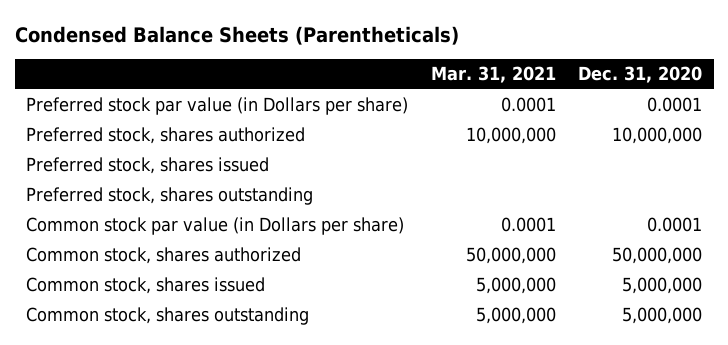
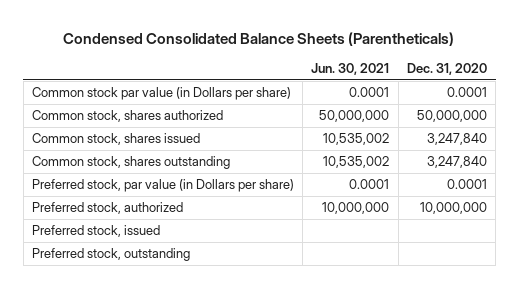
[14,25,459,45] Condensed Balance Sheets (Parentheticals) -> [63,31,455,46] Condensed Consolidated Balance Sheets (Parentheticals)
[430,66,556,84] Mar. 31, 2021 -> none
none -> [311,63,390,76] Jun. 30, 2021
[25,97,408,116] Preferred stock par value (in Dollars per share) -> none
[25,127,305,145] Preferred stock, shares authorized -> none
[25,157,269,175] Preferred stock, shares issued -> none
[25,187,313,206] Preferred stock, shares outstanding -> none
[622,277,703,295] 5,000,000 -> [426,133,487,146] 3,247,840
[622,307,703,325] 5,000,000 -> [426,156,487,169] 3,247,840
none -> [32,179,295,193] Preferred stock, par value (in Dollars per share)
none -> [32,202,184,215] Preferred stock, authorized
none -> [32,225,161,238] Preferred stock, issued
none -> [32,248,191,262] Preferred stock, outstanding

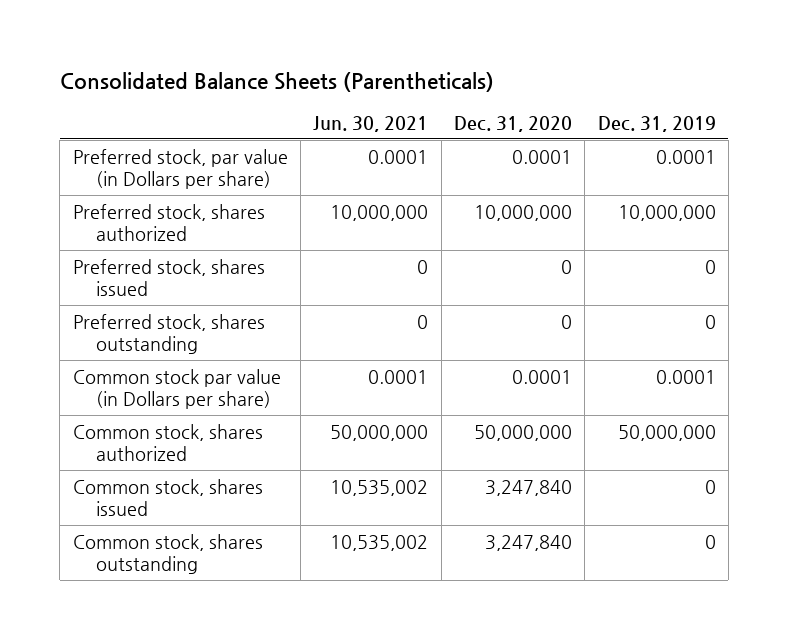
[63,31,455,46] Condensed Consolidated Balance Sheets (Parentheticals) -> [59,72,494,93] Consolidated Balance Sheets (Parentheticals)
none -> [597,115,716,132] Dec. 31, 2019
[32,179,295,193] Preferred stock, par value (in Dollars per share) -> [72,148,288,189] Preferred stock, par value (in Dollars per share)
none -> [72,203,265,241] Preferred stock, shares authorized
none -> [72,258,265,296] Preferred stock, shares issued
none -> [72,313,265,354] Preferred stock, shares outstanding
[32,202,184,215] Preferred stock, authorized -> none
[32,225,161,238] Preferred stock, issued -> none
[32,248,191,262] Preferred stock, outstanding -> none

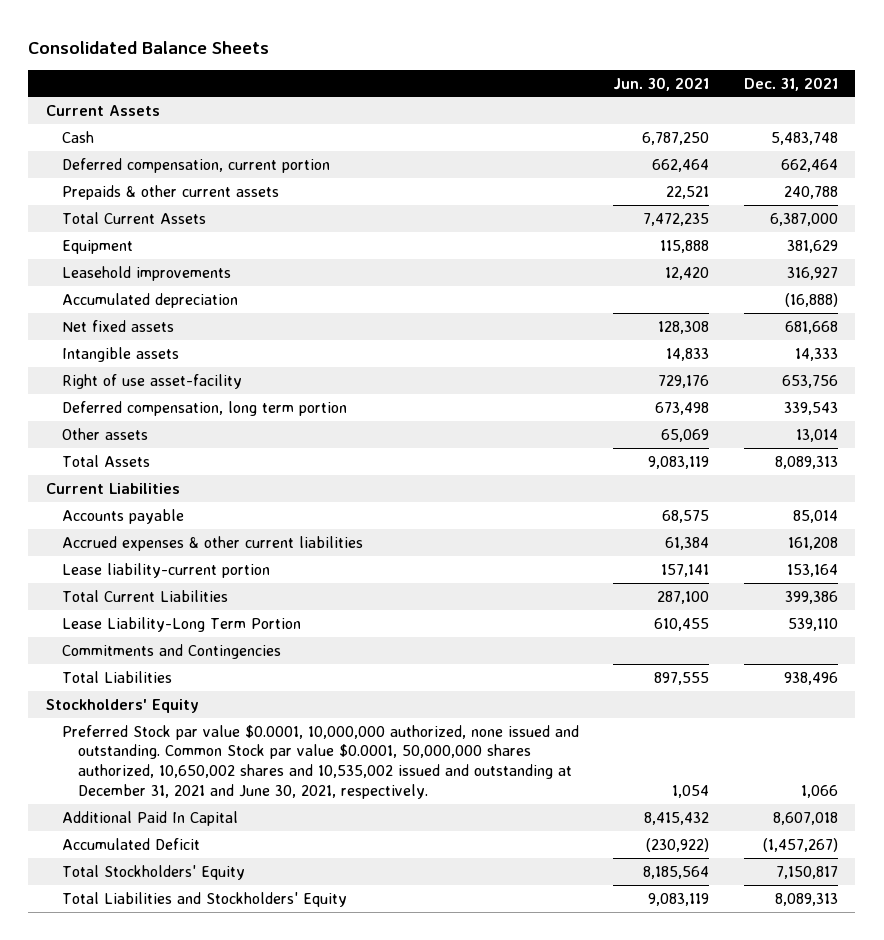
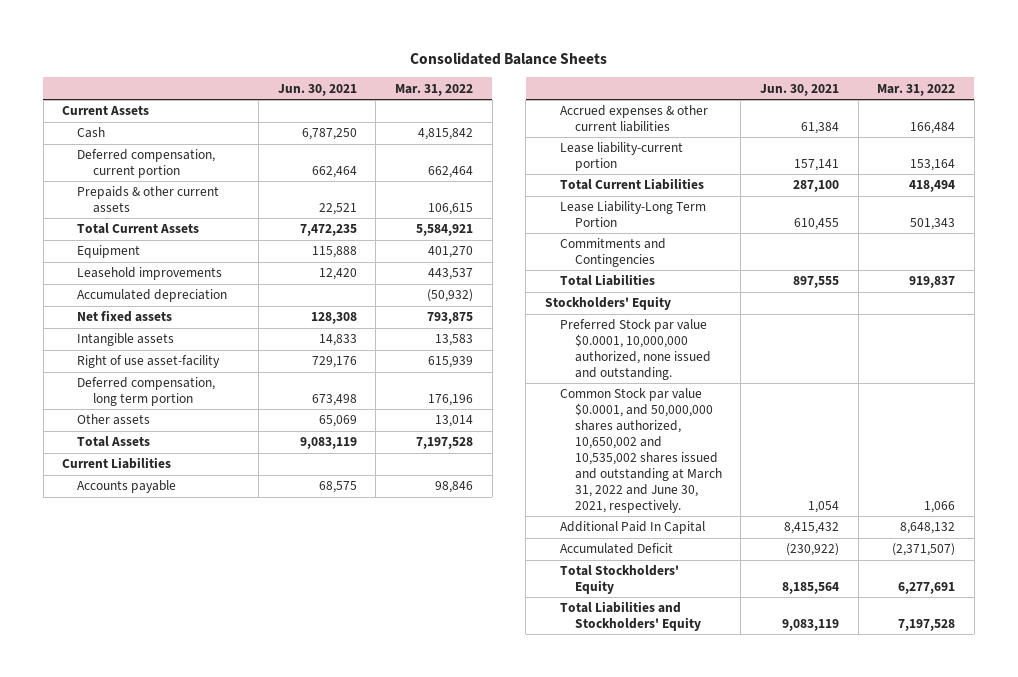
[744,76,839,91] Dec. 31, 2021 -> none
none -> [394,83,473,96] Mar. 31, 2022
none -> [559,319,711,380] Preferred Stock par value $0.0001, 10,000,000 authorized, none issued and outstanding.
[61,724,579,799] Preferred Stock par value $0.0001, 10,000,000 authorized, none issued and outstanding. Common Stock par value $0.0001, 50,000,000 shares authorized, 10,650,002 shares and 10,535,002 issued and outstanding at December 31, 2021 and June 30, 2021, respectively. -> [559,388,722,513] Common Stock par value $0.0001, and 50,000,000 shares authorized, 10,650,002 and 10,535,002 shares issued and outstanding at March 31, 2022 and June 30, 2021, respectively.

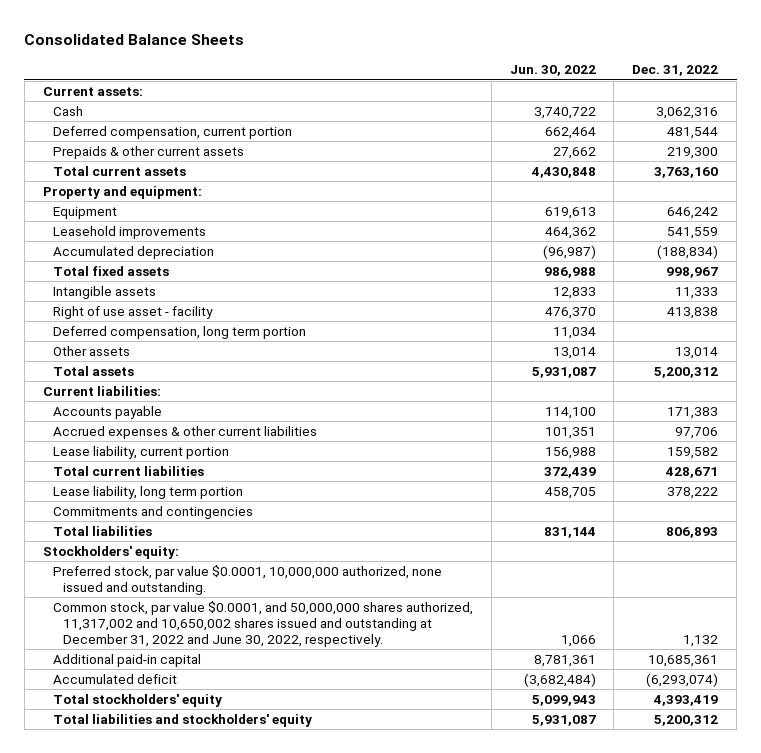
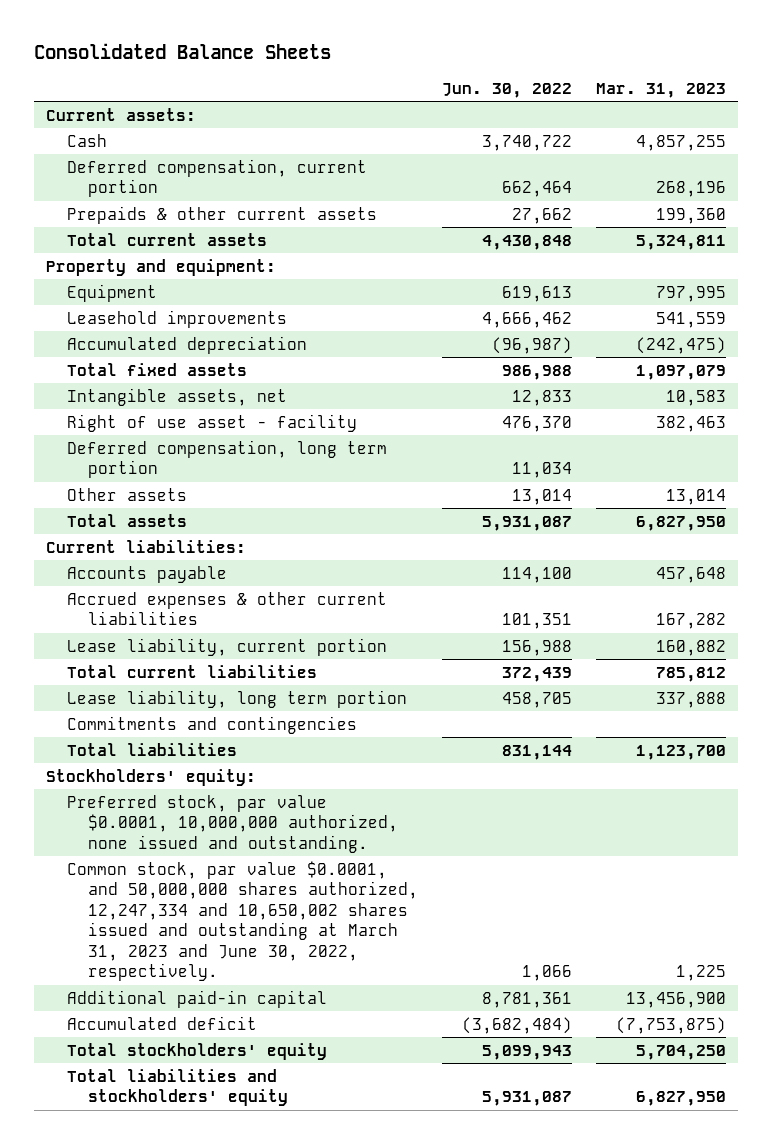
[632,65,719,77] Dec. 31, 2022 -> none
none -> [595,82,726,98] Mar. 31, 2023
[544,227,596,240] 464,362 -> [481,311,572,328] 4,666,462
[53,286,157,300] Intangible assets -> [66,387,287,406] Intangible assets, net
[53,601,474,648] Common stock, par value $0.0001, and 50,000,000 shares authorized, 11,317,002 and 10,650,002 shares issued and outstanding at December 31, 2022 and June 30, 2022, respectively. -> [66,860,418,982] Common stock, par value $0.0001, and 50,000,000 shares authorized, 12,247,334 and 10,650,002 shares issued and outstanding at March 31, 2023 and June 30, 2022, respectively.

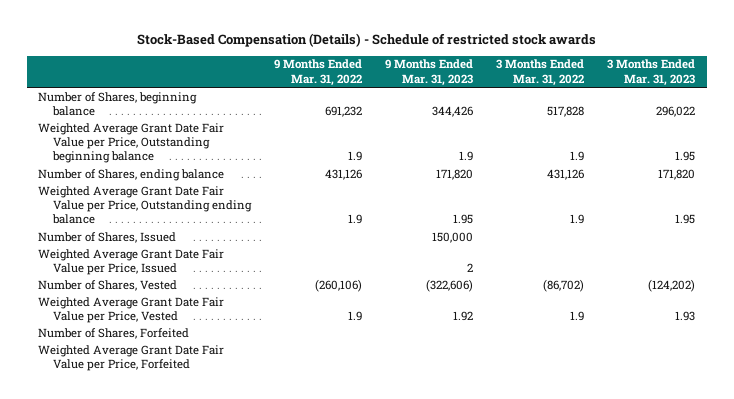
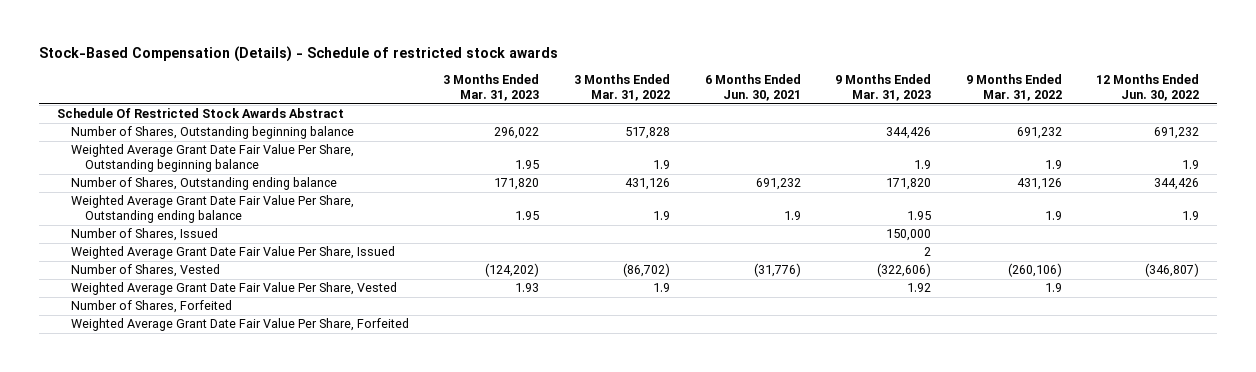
none -> [704,74,801,102] 6 Months Ended Jun. 30, 2021
none -> [1096,74,1200,102] 12 Months Ended Jun. 30, 2022
none -> [56,108,344,119] Schedule Of Restricted Stock Awards Abstract
[38,91,198,116] Number of Shares, beginning balance -> [70,126,354,140] Number of Shares, Outstanding beginning balance
[38,122,225,164] Weighted Average Grant Date Fair Value per Price, Outstanding beginning balance -> [70,144,354,173] Weighted Average Grant Date Fair Value Per Share, Outstanding beginning balance
[38,168,225,181] Number of Shares, ending balance -> [70,177,337,191] Number of Shares, Outstanding ending balance
[38,185,252,225] Weighted Average Grant Date Fair Value per Price, Outstanding ending balance -> [70,195,354,224] Weighted Average Grant Date Fair Value Per Share, Outstanding ending balance
[38,248,225,275] Weighted Average Grant Date Fair Value per Price, Issued -> [70,246,395,260] Weighted Average Grant Date Fair Value Per Share, Issued
[38,296,225,323] Weighted Average Grant Date Fair Value per Price, Vested -> [70,282,397,296] Weighted Average Grant Date Fair Value Per Share, Vested
[38,344,225,371] Weighted Average Grant Date Fair Value per Price, Forfeited -> [70,318,409,332] Weighted Average Grant Date Fair Value Per Share, Forfeited

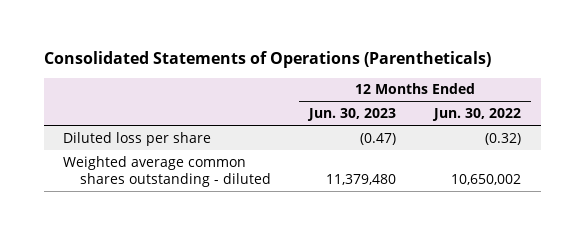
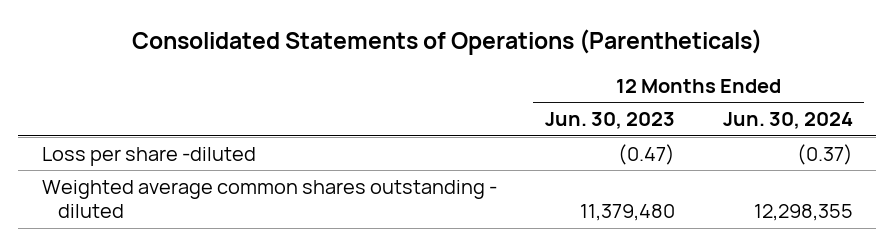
[432,108,522,122] Jun. 30, 2022 -> none
none -> [722,112,853,130] Jun. 30, 2024
[62,131,211,146] Diluted loss per share -> [42,146,257,166] Loss per share -diluted

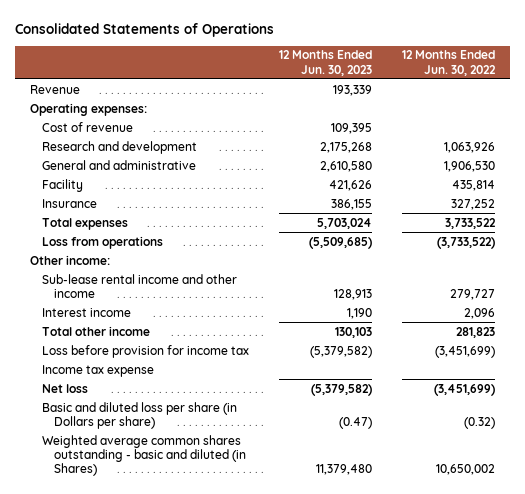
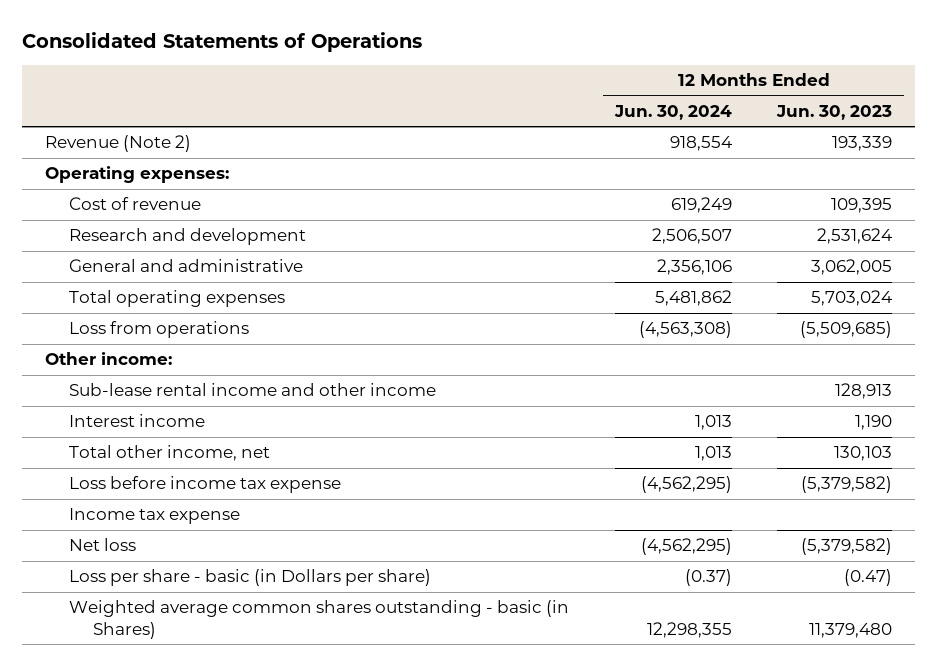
[402,50,497,76] 12 Months Ended Jun. 30, 2022 -> none
none -> [613,104,732,120] Jun. 30, 2024
[30,84,81,94] Revenue -> [44,135,191,153] Revenue (Note 2)
[41,178,83,192] Facility -> none
[41,198,97,208] Insurance -> none
[320,141,373,153] 2,175,268 -> [817,228,893,245] 2,531,624
[320,160,373,172] 2,610,580 -> [811,259,893,276] 3,062,005
[41,217,128,230] Total expenses -> [69,290,286,308] Total operating expenses
[41,325,150,336] Total other income -> [69,445,271,462] Total other income, net
[41,344,249,358] Loss before provision for income tax -> [69,476,342,494] Loss before income tax expense
[41,401,237,430] Basic and diluted loss per share (in Dollars per share) -> [69,569,432,587] Loss per share - basic (in Dollars per share)
[41,434,246,477] Weighted average common shares outstanding - basic and diluted (in Shares) -> [69,600,570,639] Weighted average common shares outstanding - basic (in Shares)

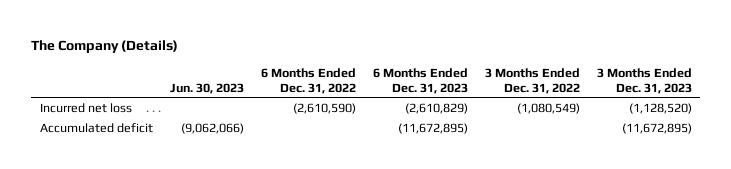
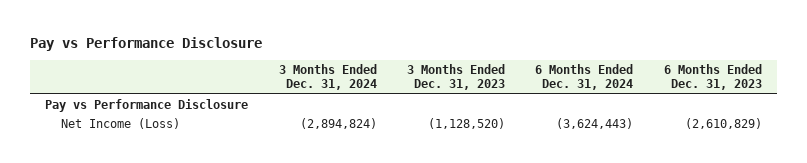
[31,40,179,54] The Company (Details) -> [29,37,262,52] Pay vs Performance Disclosure
[169,82,244,94] Jun. 30, 2023 -> none
[260,67,356,94] 6 Months Ended Dec. 31, 2022 -> none
[484,67,580,94] 3 Months Ended Dec. 31, 2022 -> none
none -> [278,64,377,91] 3 Months Ended Dec. 31, 2024
none -> [535,64,634,91] 6 Months Ended Dec. 31, 2024
[39,123,153,134] Accumulated deficit -> none
none -> [45,98,249,112] Pay vs Performance Disclosure
[39,103,132,114] Incurred net loss -> [60,117,180,129] Net Income (Loss)

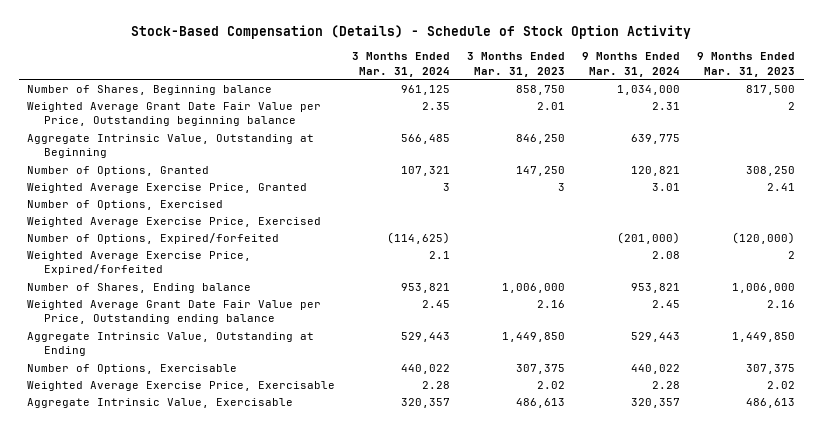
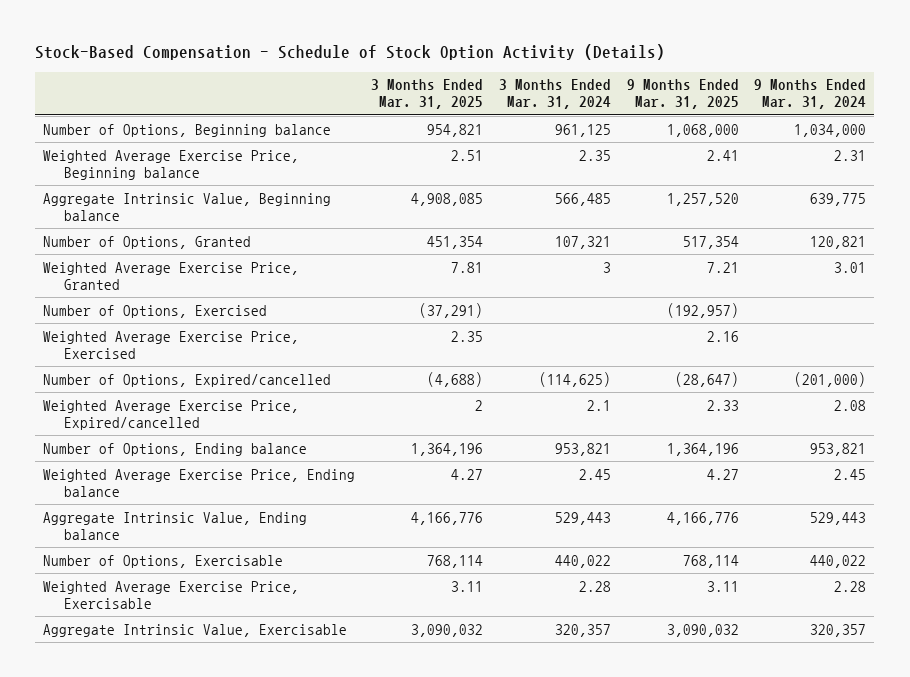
[131,25,692,40] Stock-Based Compensation (Details) - Schedule of Stock Option Activity -> [35,44,666,61] Stock-Based Compensation - Schedule of Stock Option Activity (Details)
[467,52,566,77] 3 Months Ended Mar. 31, 2023 -> none
[697,52,796,77] 9 Months Ended Mar. 31, 2023 -> none
none -> [370,79,483,110] 3 Months Ended Mar. 31, 2025
none -> [626,79,739,110] 9 Months Ended Mar. 31, 2025
[27,84,273,95] Number of Shares, Beginning balance -> [43,123,332,137] Number of Options, Beginning balance
[27,101,322,127] Weighted Average Grant Date Fair Value per Price, Outstanding beginning balance -> [43,149,300,180] Weighted Average Exercise Price, Beginning balance
[27,133,315,159] Aggregate Intrinsic Value, Outstanding at Beginning -> [43,192,332,221] Aggregate Intrinsic Value, Beginning balance
[27,232,280,244] Number of Options, Expired/forfeited -> [43,373,332,387] Number of Options, Expired/cancelled
[27,250,252,276] Weighted Average Exercise Price, Expired/forfeited -> [43,399,300,430] Weighted Average Exercise Price, Expired/cancelled
[27,282,252,293] Number of Shares, Ending balance -> [43,442,308,456] Number of Options, Ending balance
[27,299,322,325] Weighted Average Grant Date Fair Value per Price, Outstanding ending balance -> [43,468,356,497] Weighted Average Exercise Price, Ending balance
[27,331,315,357] Aggregate Intrinsic Value, Outstanding at Ending -> [43,511,308,540] Aggregate Intrinsic Value, Ending balance

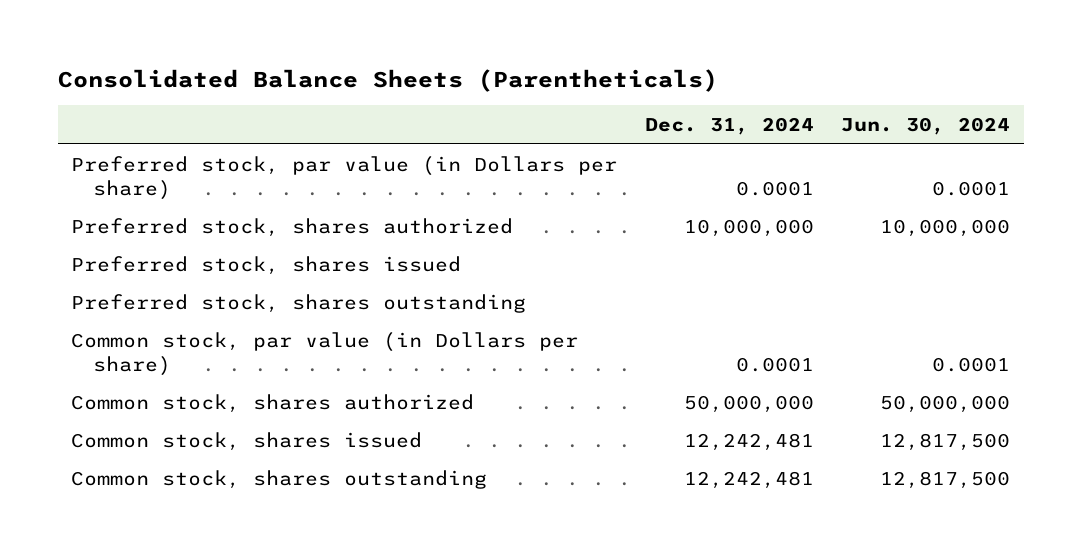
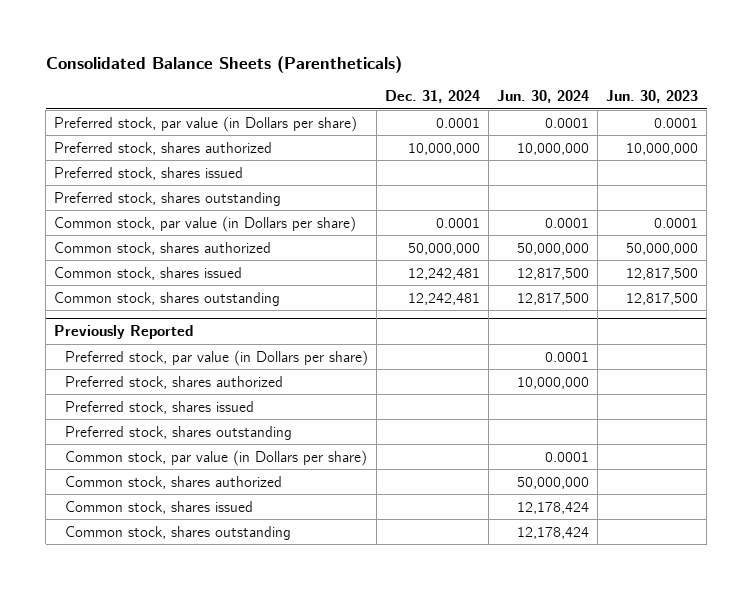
none -> [606,90,699,104] Jun. 30, 2023
none -> [54,325,194,340] Previously Reported
none -> [65,349,369,366] Preferred stock, par value (in Dollars per share)
none -> [65,375,284,389] Preferred stock, shares authorized
none -> [65,400,255,414] Preferred stock, shares issued
none -> [65,425,293,440] Preferred stock, shares outstanding
none -> [65,449,368,466] Common stock, par value (in Dollars per share)
none -> [65,475,283,489] Common stock, shares authorized
none -> [65,500,254,514] Common stock, shares issued
none -> [65,525,292,540] Common stock, shares outstanding

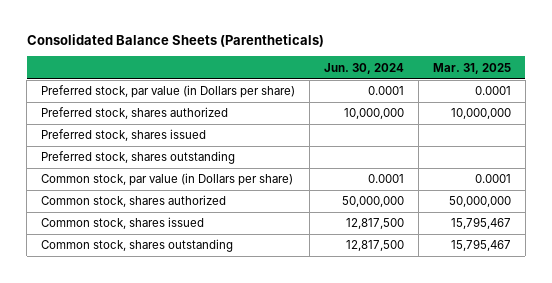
[385,90,481,104] Dec. 31, 2024 -> none
[606,90,699,104] Jun. 30, 2023 -> none
none -> [433,62,512,74] Mar. 31, 2025
[54,325,194,340] Previously Reported -> none
[65,349,369,366] Preferred stock, par value (in Dollars per share) -> none
[65,375,284,389] Preferred stock, shares authorized -> none
[65,400,255,414] Preferred stock, shares issued -> none
[65,425,293,440] Preferred stock, shares outstanding -> none
[65,449,368,466] Common stock, par value (in Dollars per share) -> none
[65,475,283,489] Common stock, shares authorized -> none
[65,500,254,514] Common stock, shares issued -> none
[65,525,292,540] Common stock, shares outstanding -> none

